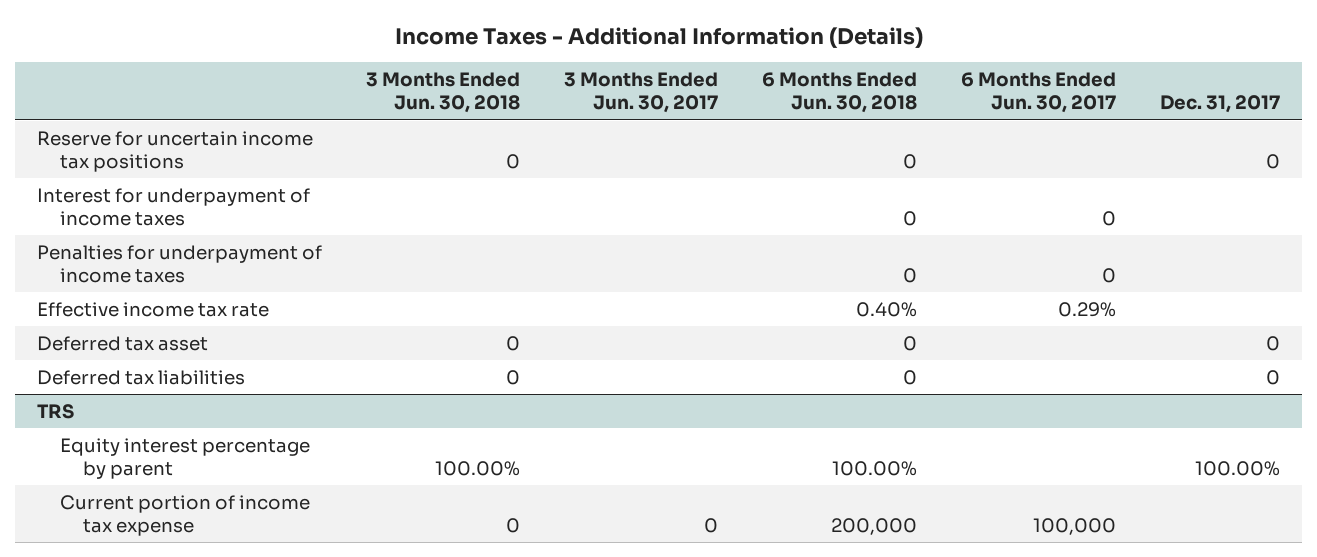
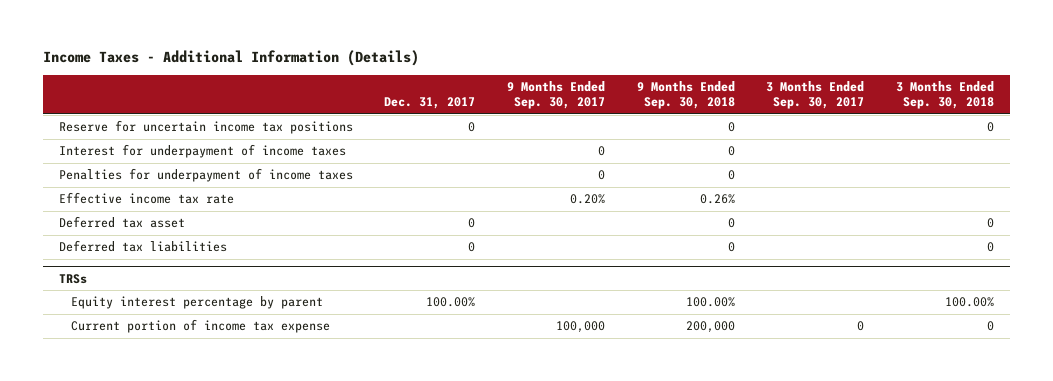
[365,72,520,114] 3 Months Ended Jun. 30, 2018 -> none
[564,72,719,114] 3 Months Ended Jun. 30, 2017 -> none
[762,72,918,114] 6 Months Ended Jun. 30, 2018 -> none
[961,72,1117,114] 6 Months Ended Jun. 30, 2017 -> none
none -> [507,81,606,110] 9 Months Ended Sep. 30, 2017
none -> [636,81,735,110] 9 Months Ended Sep. 30, 2018
none -> [766,81,865,110] 3 Months Ended Sep. 30, 2017
none -> [896,81,995,110] 3 Months Ended Sep. 30, 2018
[36,403,74,419] TRS -> [58,273,87,284] TRSs

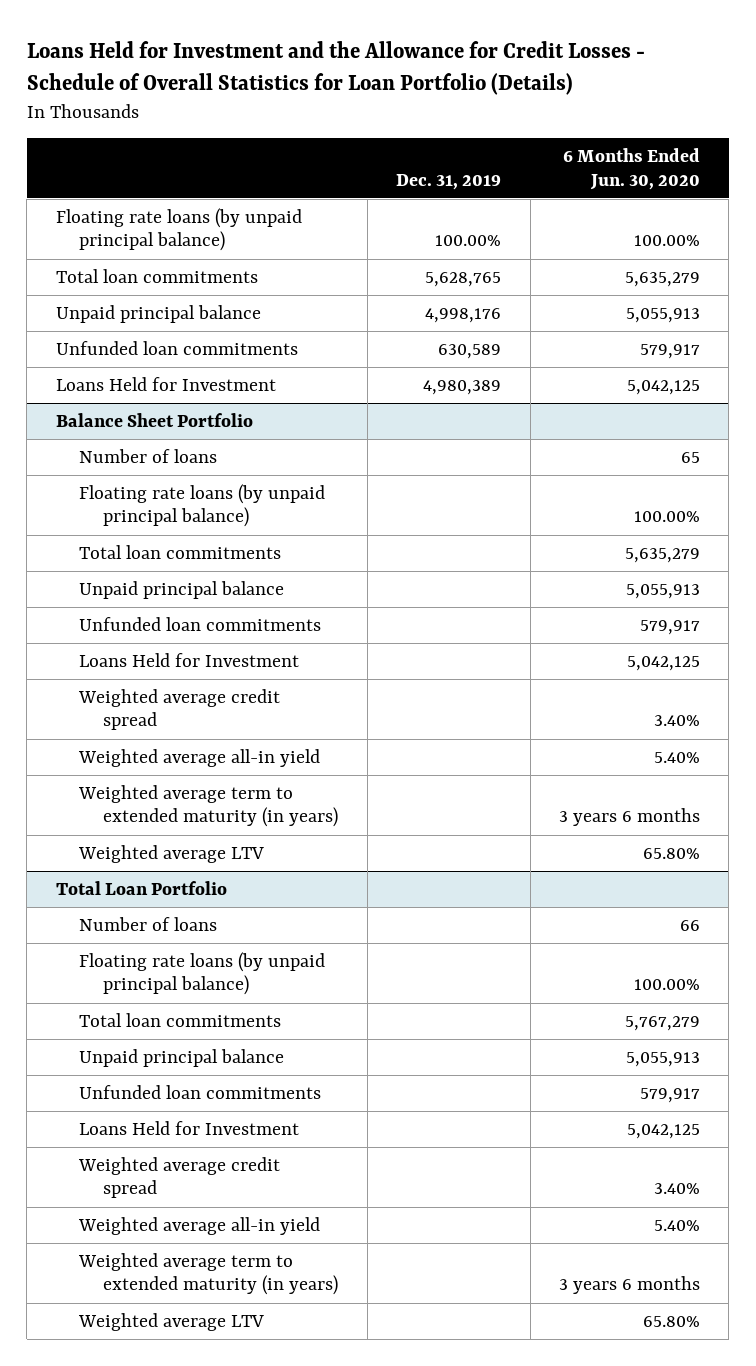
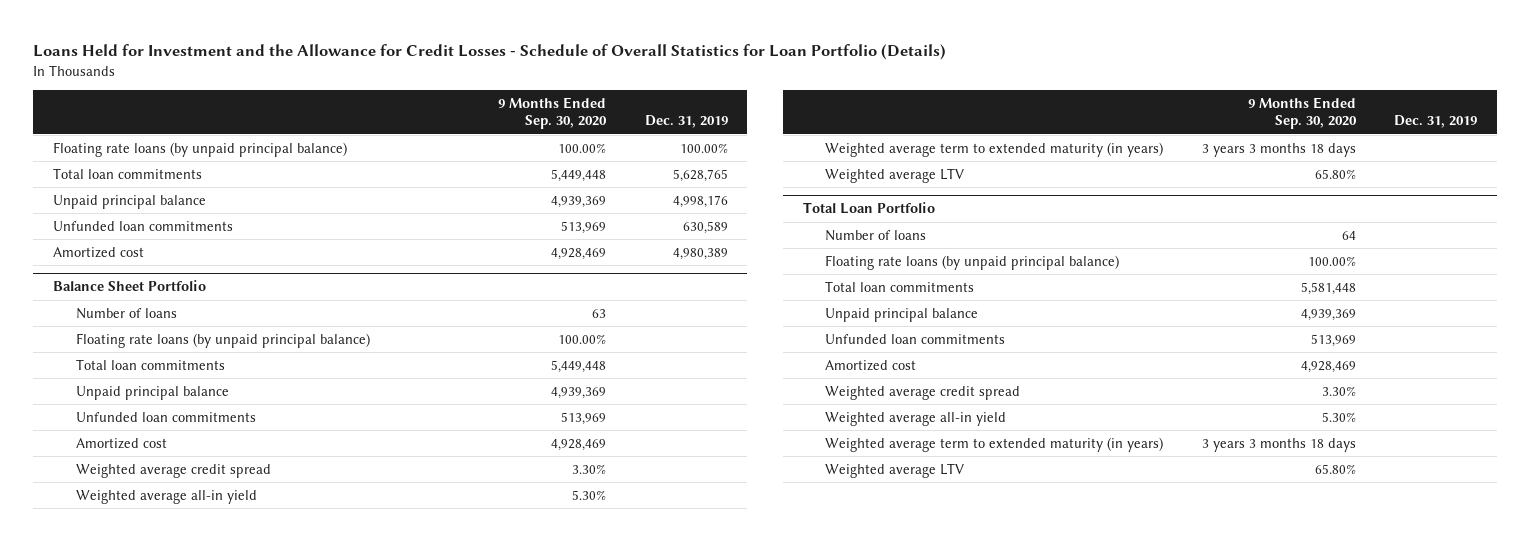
[562,148,700,190] 6 Months Ended Jun. 30, 2020 -> none
none -> [498,97,608,130] 9 Months Ended Sep. 30, 2020
[55,376,276,391] Loans Held for Investment -> [52,246,144,258] Amortized cost
[79,652,300,667] Loans Held for Investment -> [75,437,167,449] Amortized cost
[79,1120,300,1135] Loans Held for Investment -> [825,359,917,371] Amortized cost

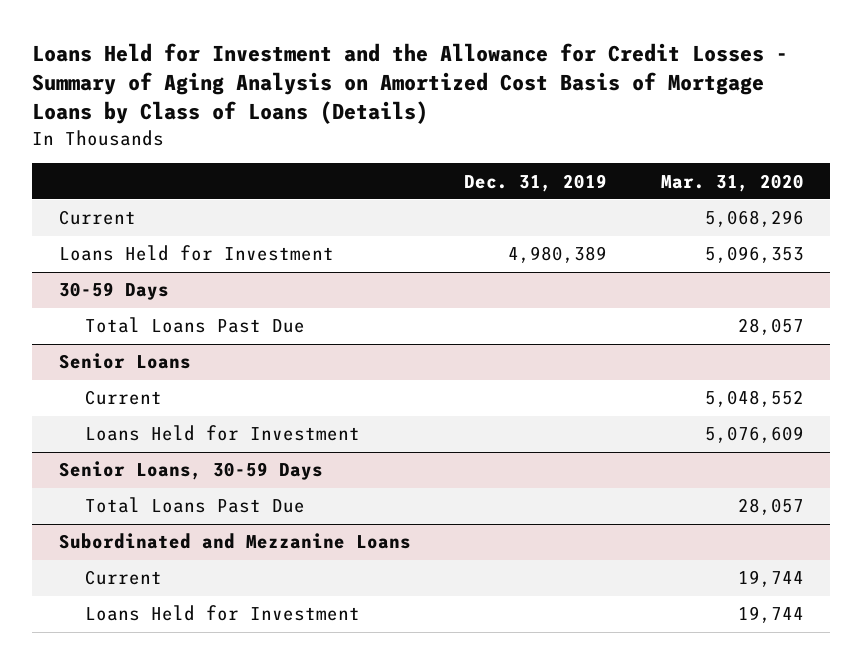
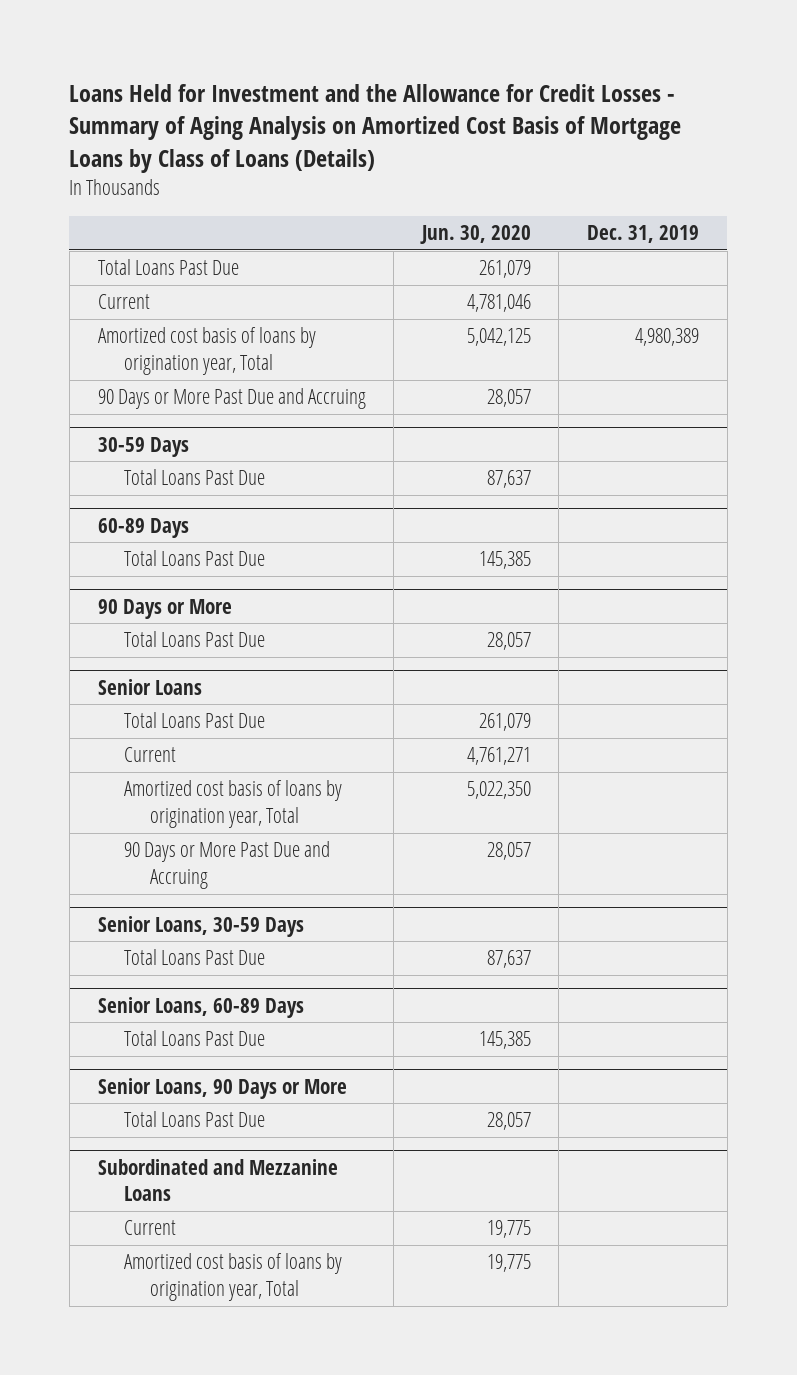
[660,173,804,192] Mar. 31, 2020 -> none
none -> [419,225,531,245] Jun. 30, 2020
none -> [97,259,239,276] Total Loans Past Due
[59,245,335,262] Loans Held for Investment -> [97,327,316,376] Amortized cost basis of loans by origination year, Total
none -> [97,388,366,410] 90 Days or More Past Due and Accruing
none -> [97,517,189,538] 60-89 Days
none -> [123,550,265,567] Total Loans Past Due
none -> [97,598,232,619] 90 Days or More
none -> [123,631,265,648] Total Loans Past Due
none -> [123,712,265,729] Total Loans Past Due
[85,425,361,442] Loans Held for Investment -> none
none -> [123,780,342,829] Amortized cost basis of loans by origination year, Total
none -> [123,841,330,890] 90 Days or More Past Due and Accruing
none -> [97,996,304,1018] Senior Loans, 60-89 Days
none -> [123,1030,265,1047] Total Loans Past Due
none -> [97,1077,347,1099] Senior Loans, 90 Days or More
none -> [123,1111,265,1128] Total Loans Past Due
[85,605,361,622] Loans Held for Investment -> none
none -> [123,1253,342,1302] Amortized cost basis of loans by origination year, Total

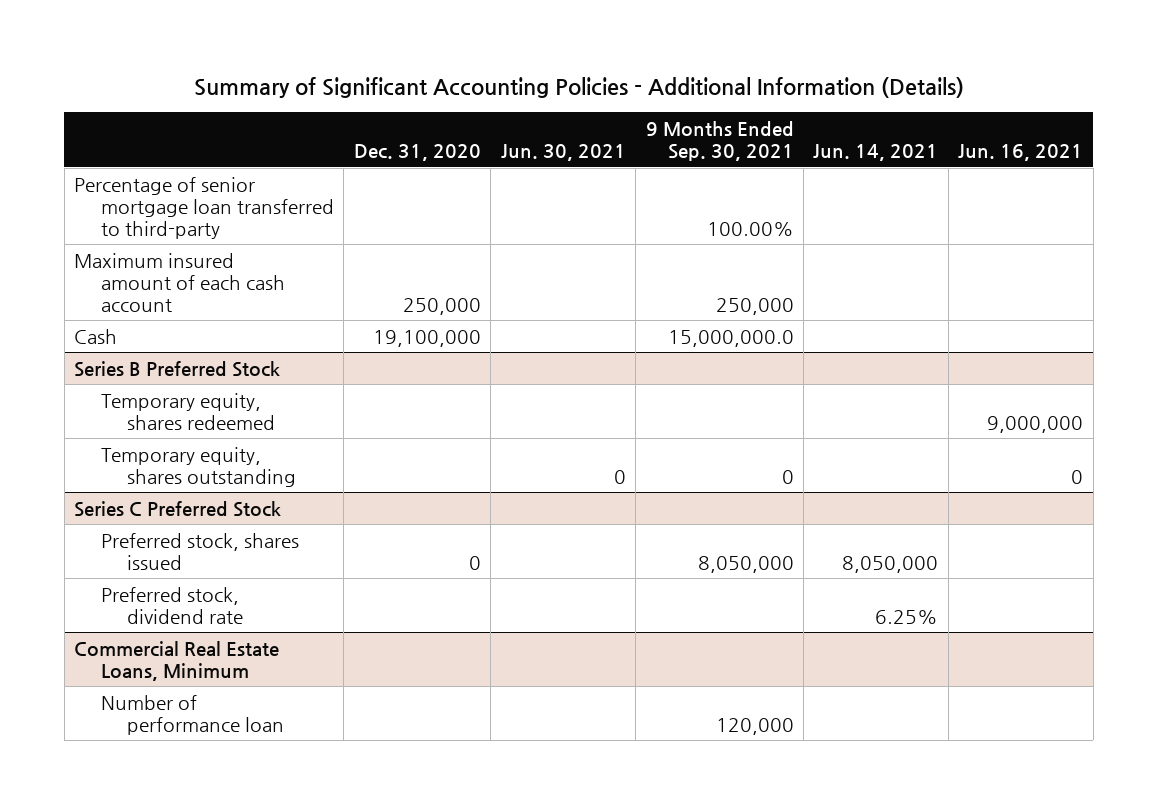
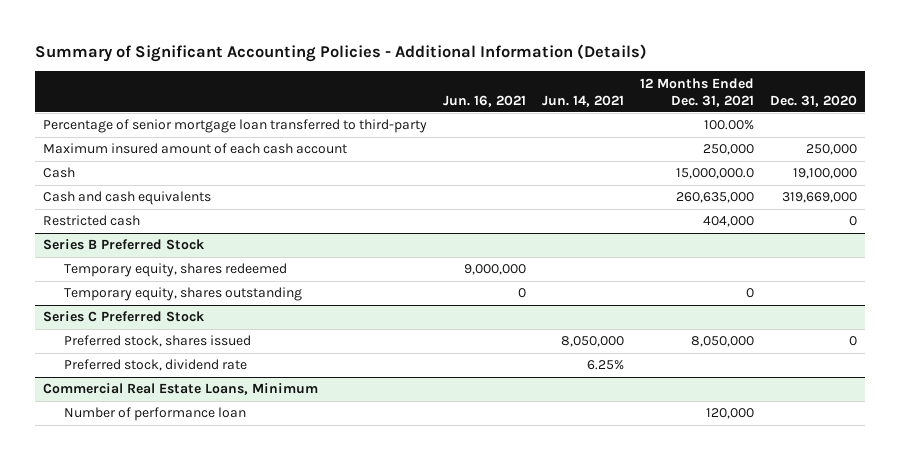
[500,144,626,162] Jun. 30, 2021 -> none
[645,120,794,162] 9 Months Ended Sep. 30, 2021 -> none
none -> [640,77,755,107] 12 Months Ended Dec. 31, 2021
none -> [43,191,212,206] Cash and cash equivalents
none -> [43,215,141,227] Restricted cash

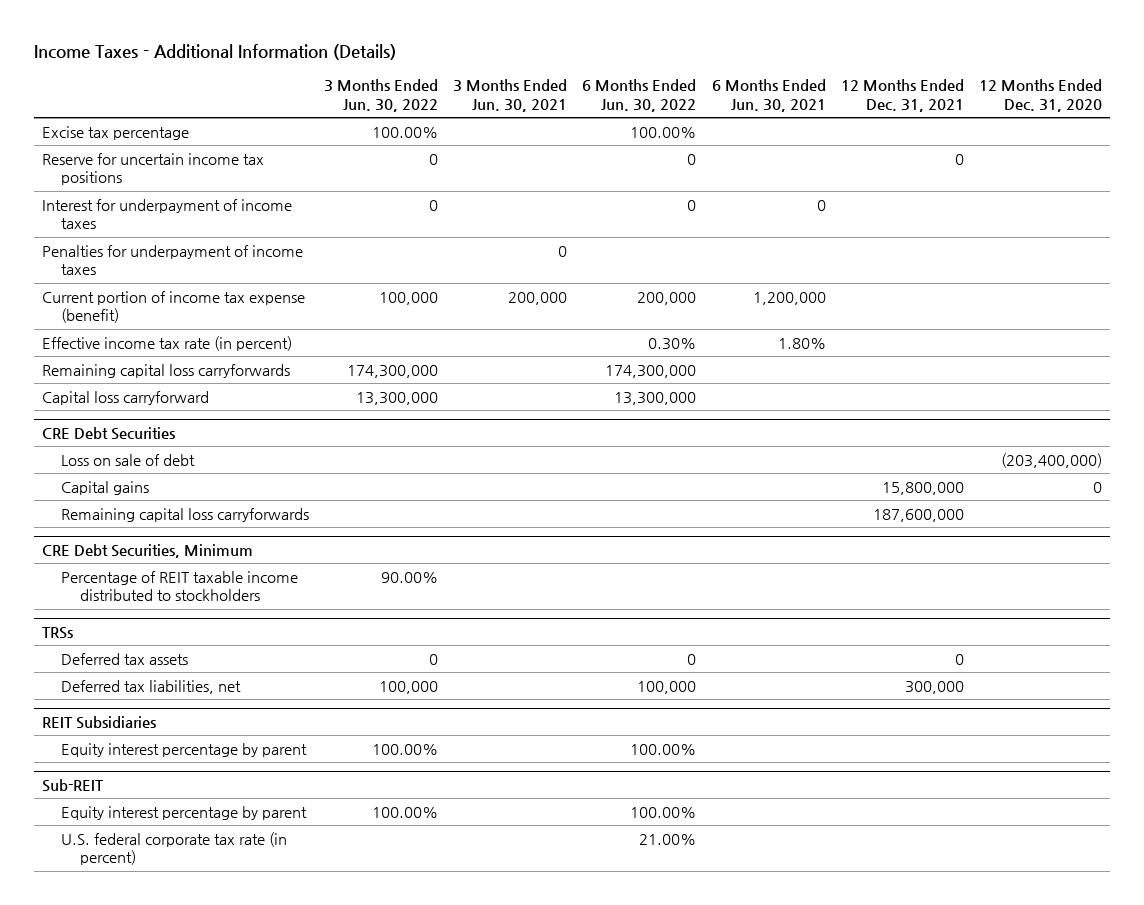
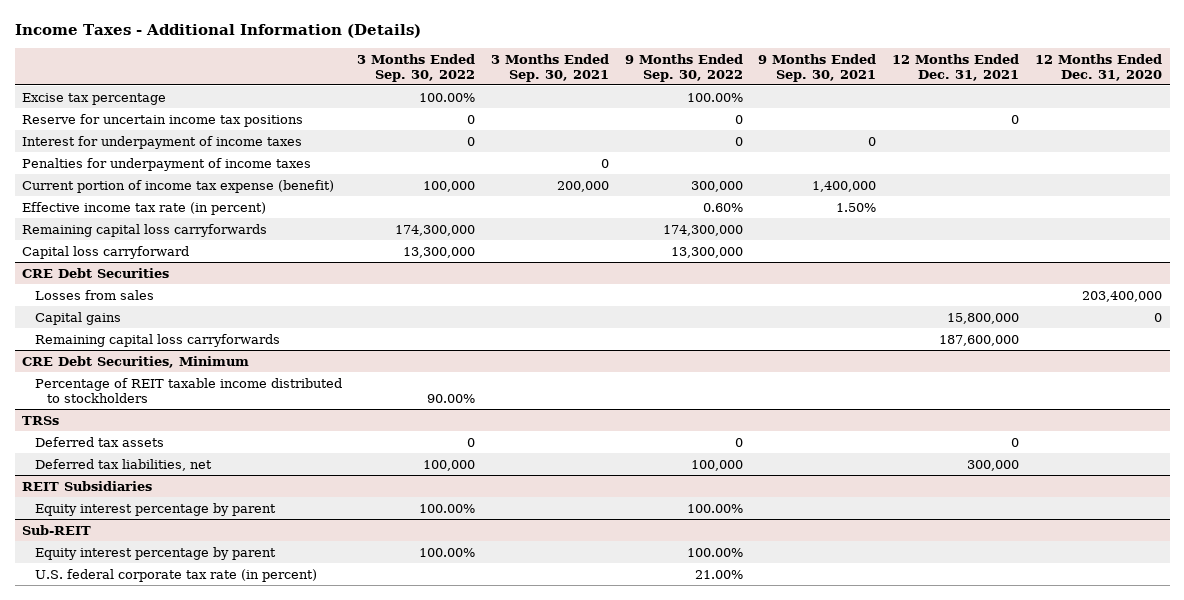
[323,79,438,113] 3 Months Ended Jun. 30, 2022 -> none
[453,79,568,113] 3 Months Ended Jun. 30, 2021 -> none
[582,79,697,113] 6 Months Ended Jun. 30, 2022 -> none
[711,79,826,113] 6 Months Ended Jun. 30, 2021 -> none
none -> [357,53,476,82] 3 Months Ended Sep. 30, 2022
none -> [490,53,609,82] 3 Months Ended Sep. 30, 2021
none -> [624,53,743,82] 9 Months Ended Sep. 30, 2022
none -> [758,53,877,82] 9 Months Ended Sep. 30, 2021
[60,453,195,466] Loss on sale of debt -> none
none -> [34,289,154,300] Losses from sales

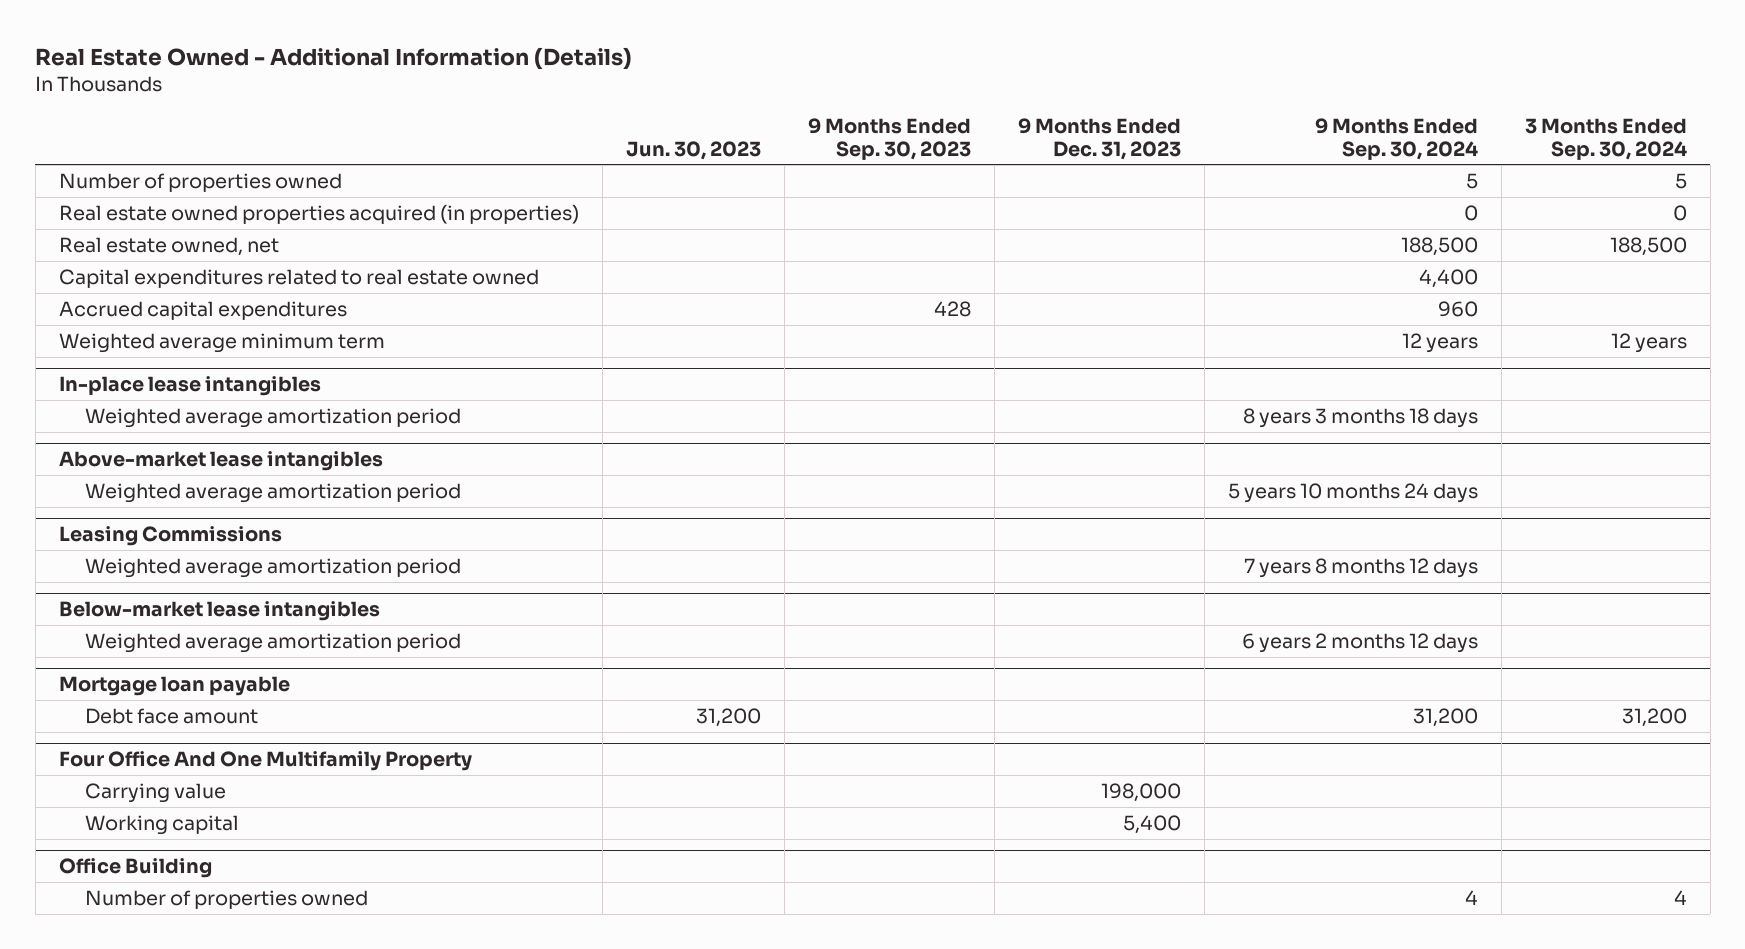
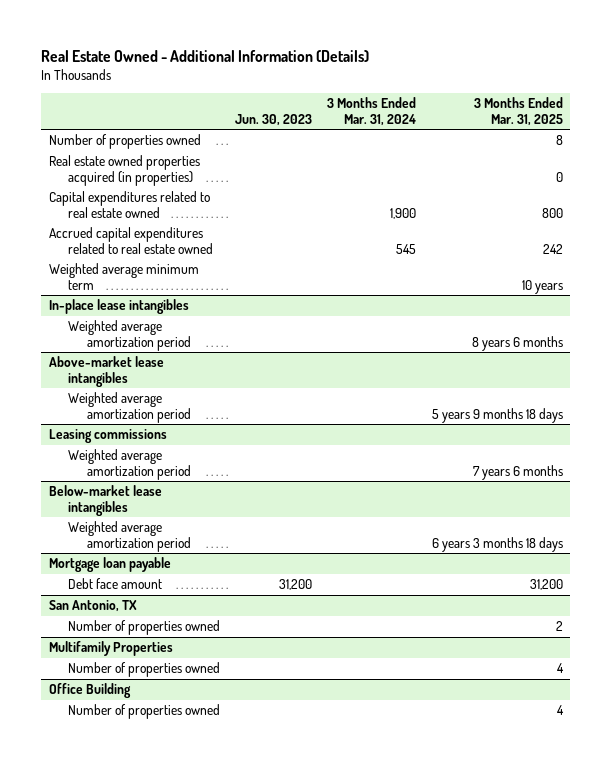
[807,118,971,160] 9 Months Ended Sep. 30, 2023 -> none
[1017,118,1181,160] 9 Months Ended Dec. 31, 2023 -> none
[1314,118,1478,160] 9 Months Ended Sep. 30, 2024 -> none
[1524,118,1687,160] 3 Months Ended Sep. 30, 2024 -> none
none -> [327,97,417,126] 3 Months Ended Mar. 31, 2024
none -> [473,97,563,126] 3 Months Ended Mar. 31, 2025
[58,236,279,256] Real estate owned, net -> none
[58,300,347,320] Accrued capital expenditures -> [48,227,213,254] Accrued capital expenditures related to real estate owned
[58,525,282,546] Leasing Commissions -> [48,429,167,444] Leasing commissions
[58,750,472,771] Four Office And One Multifamily Property -> none
[85,782,227,803] Carrying value -> none
[85,814,240,835] Working capital -> none
none -> [48,600,137,613] San Antonio, TX
none -> [67,620,220,636] Number of properties owned
none -> [48,641,173,657] Multifamily Properties
none -> [67,662,220,678] Number of properties owned

